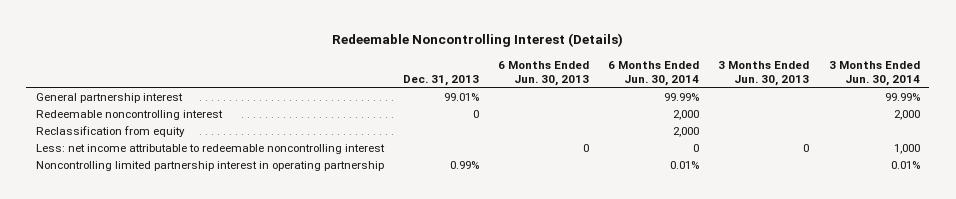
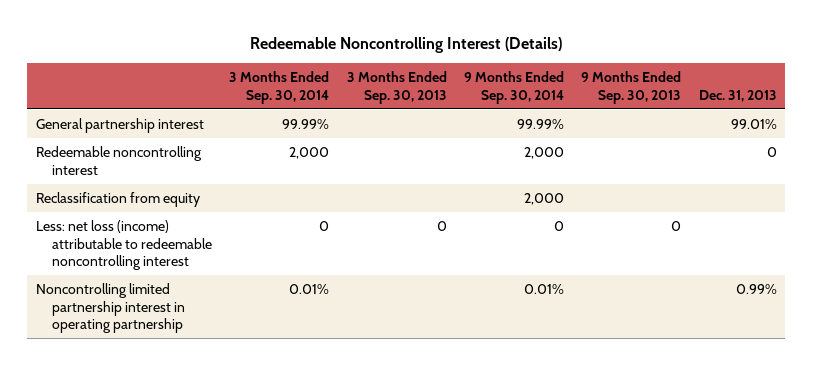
[498,60,590,86] 6 Months Ended Jun. 30, 2013 -> none
[608,60,700,86] 6 Months Ended Jun. 30, 2014 -> none
[718,60,810,86] 3 Months Ended Jun. 30, 2013 -> none
[828,60,920,86] 3 Months Ended Jun. 30, 2014 -> none
none -> [229,71,330,104] 3 Months Ended Sep. 30, 2014
none -> [346,71,447,104] 3 Months Ended Sep. 30, 2013
none -> [464,71,565,104] 9 Months Ended Sep. 30, 2014
none -> [581,71,682,104] 9 Months Ended Sep. 30, 2013
[35,143,385,154] Less: net income attributable to redeemable noncontrolling interest -> [36,219,212,271] Less: net loss (income) attributable to redeemable noncontrolling interest

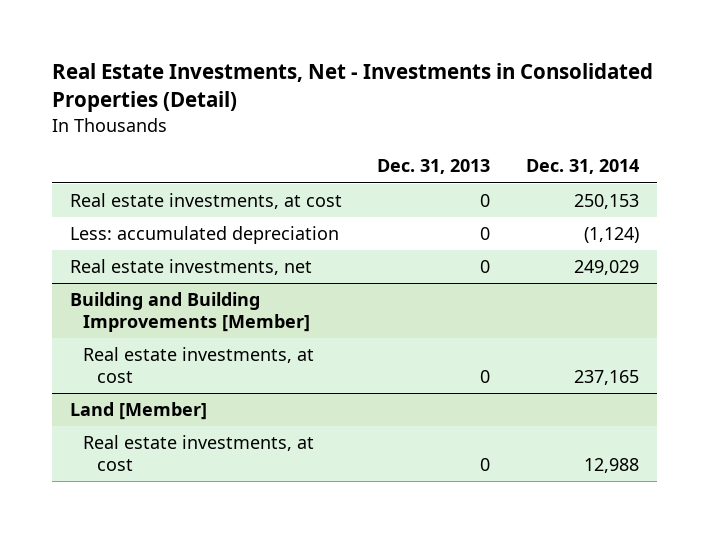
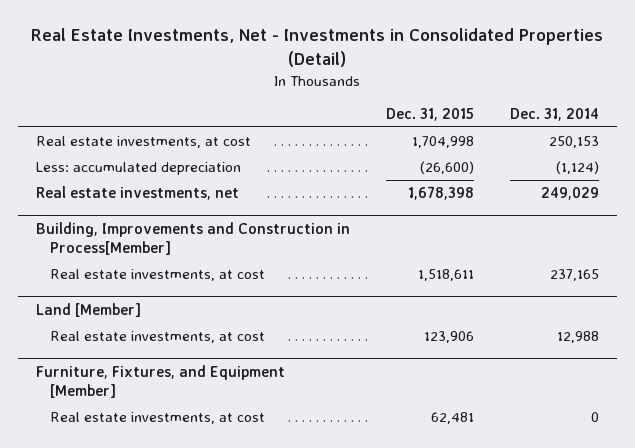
[377,159,491,175] Dec. 31, 2013 -> none
none -> [385,108,474,122] Dec. 31, 2015
[69,291,311,333] Building and Building Improvements [Member] -> [35,221,350,255] Building, Improvements and Construction in Process[Member]
none -> [35,364,285,398] Furniture, Fixtures, and Equipment [Member]
none -> [50,412,266,425] Real estate investments, at cost

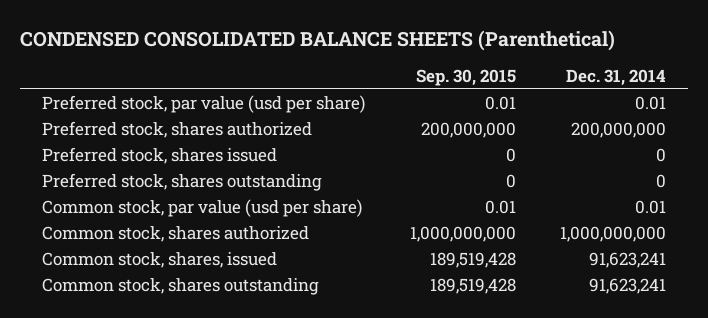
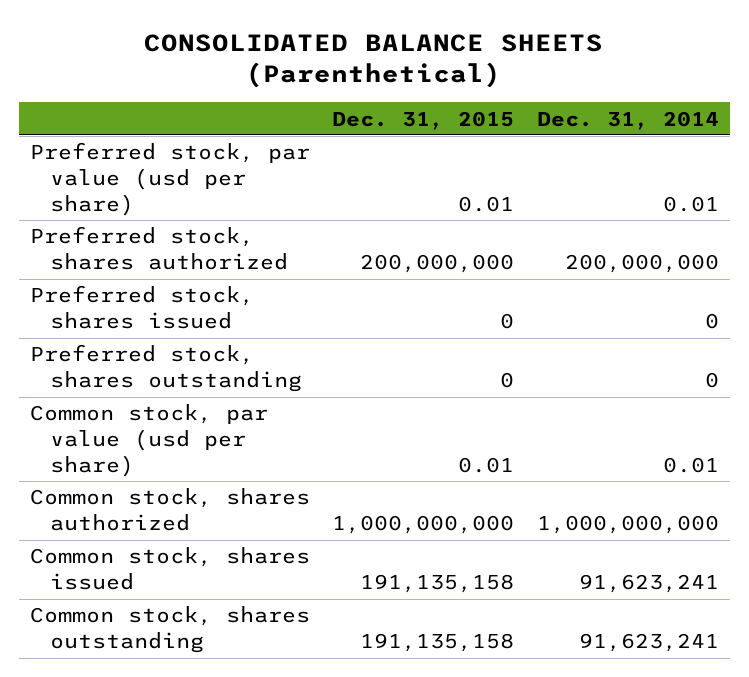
[20,30,616,52] CONDENSED CONSOLIDATED BALANCE SHEETS (Parenthetical) -> [144,33,604,88] CONSOLIDATED BALANCE SHEETS (Parenthetical)
[415,69,516,87] Sep. 30, 2015 -> none
none -> [332,110,515,130] Dec. 31, 2015
[42,251,278,268] Common stock, shares, issued -> [30,547,311,591] Common stock, shares issued

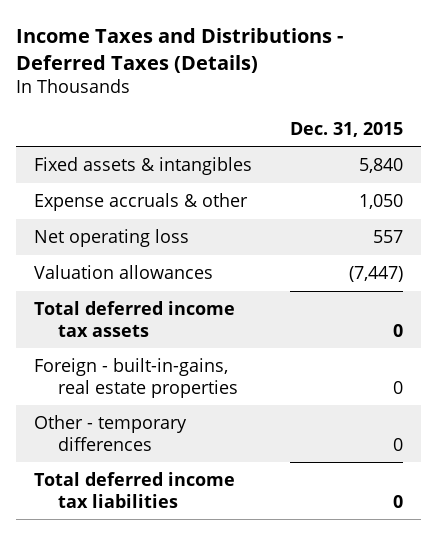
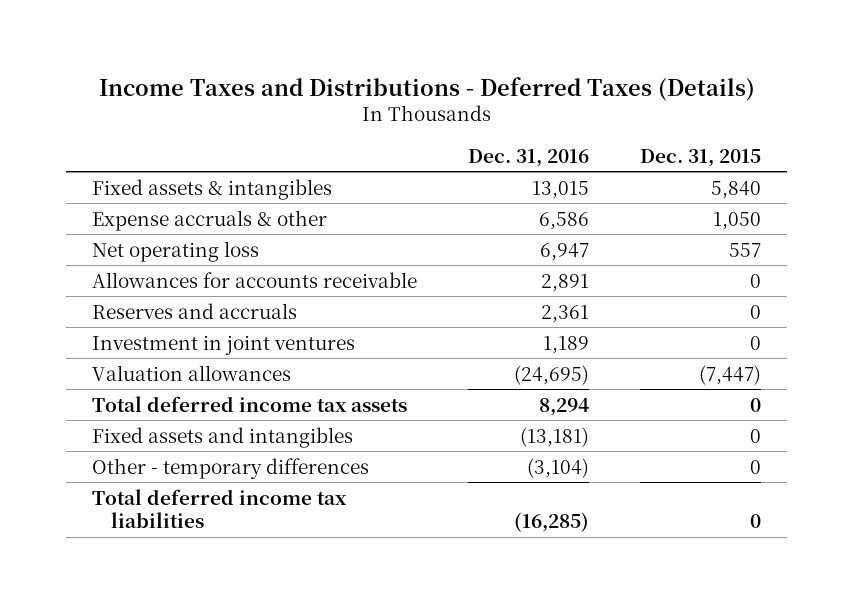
none -> [468,148,590,167] Dec. 31, 2016
none -> [91,271,417,288] Allowances for accounts receivable
none -> [91,302,297,319] Reserves and accruals
none -> [91,334,355,355] Investment in joint ventures
[34,357,238,398] Foreign - built-in-gains, real estate properties -> [91,426,353,448] Fixed assets and intangibles

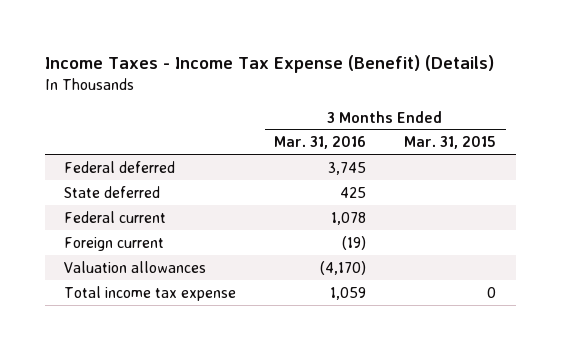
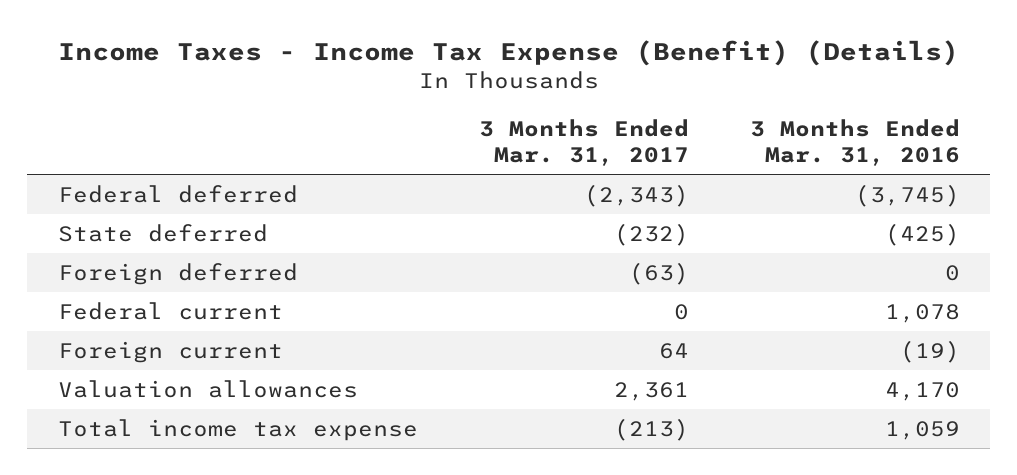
[404,136,497,150] Mar. 31, 2015 -> none
none -> [478,118,689,167] 3 Months Ended Mar. 31, 2017
[328,161,367,175] 3,745 -> [854,183,960,207] (3,745)
[340,186,367,198] 425 -> [884,222,960,246] (425)
none -> [57,262,298,285] Foreign deferred
[320,260,367,275] (4,170) -> [884,381,960,401] 4,170

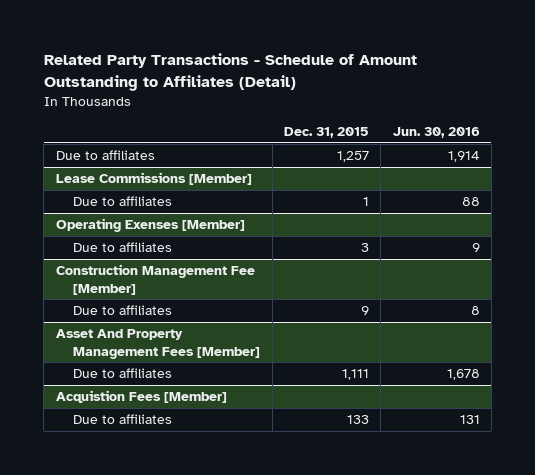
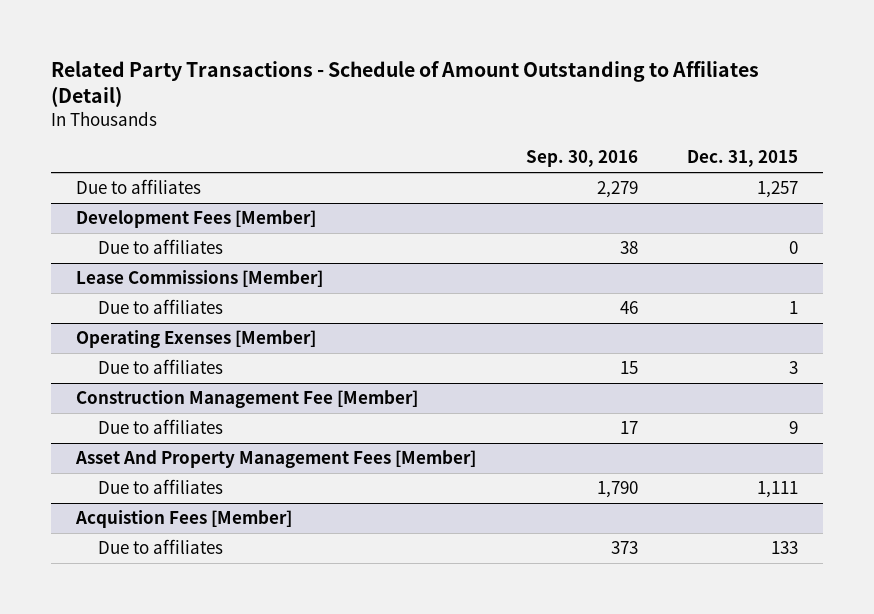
[392,126,480,138] Jun. 30, 2016 -> none
none -> [525,150,638,168] Sep. 30, 2016
none -> [75,209,316,228] Development Fees [Member]
none -> [98,238,224,254] Due to affiliates

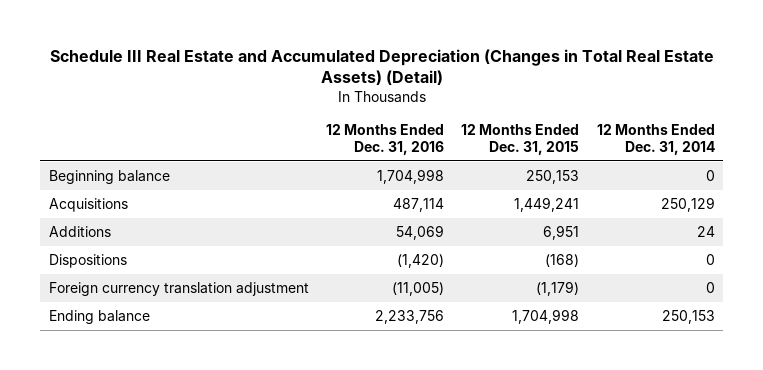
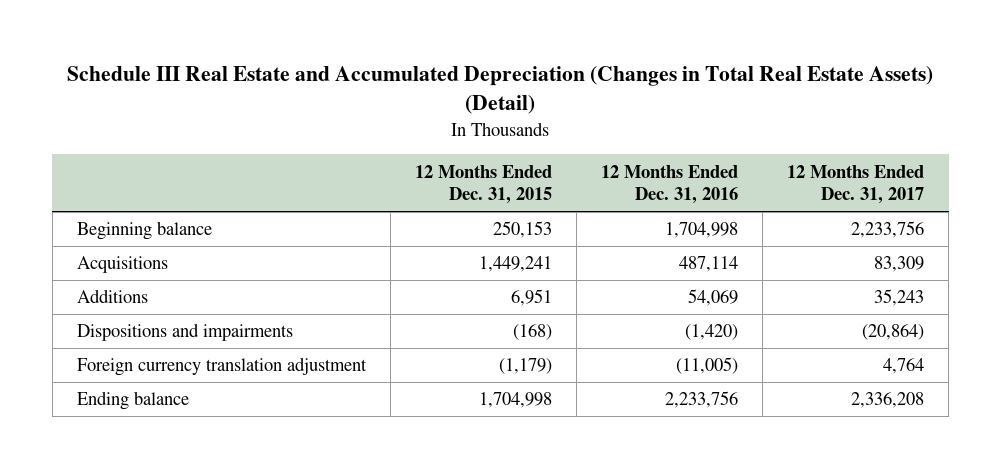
[596,124,715,156] 12 Months Ended Dec. 31, 2014 -> none
none -> [787,164,925,205] 12 Months Ended Dec. 31, 2017
[48,253,127,268] Dispositions -> [76,323,293,342] Dispositions and impairments

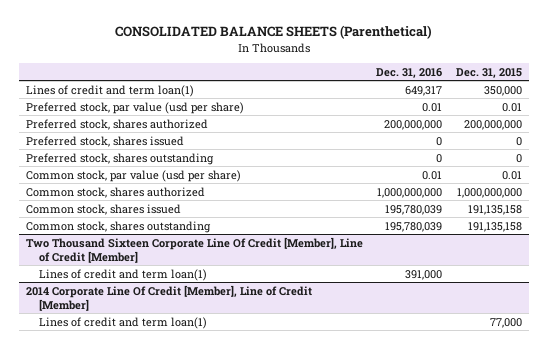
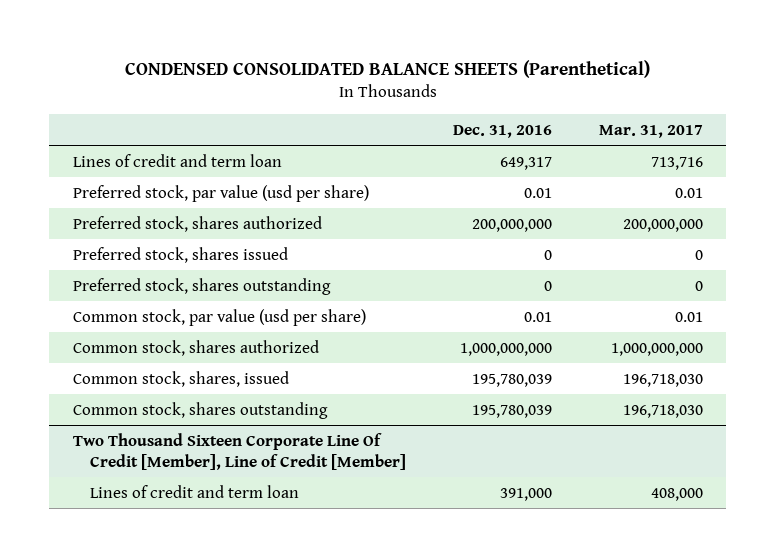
[114,25,432,40] CONSOLIDATED BALANCE SHEETS (Parenthetical) -> [124,59,650,78] CONDENSED CONSOLIDATED BALANCE SHEETS (Parenthetical)
[456,67,523,78] Dec. 31, 2015 -> none
none -> [598,124,703,138] Mar. 31, 2017
[25,84,194,97] Lines of credit and term loan(1) -> [72,153,282,167] Lines of credit and term loan
[25,203,181,215] Common stock, shares issued -> [72,370,289,387] Common stock, shares, issued
[25,284,312,311] 2014 Corporate Line Of Credit [Member], Line of Credit [Member] -> none
[39,316,208,329] Lines of credit and term loan(1) -> none
[39,268,208,281] Lines of credit and term loan(1) -> [89,484,299,498] Lines of credit and term loan

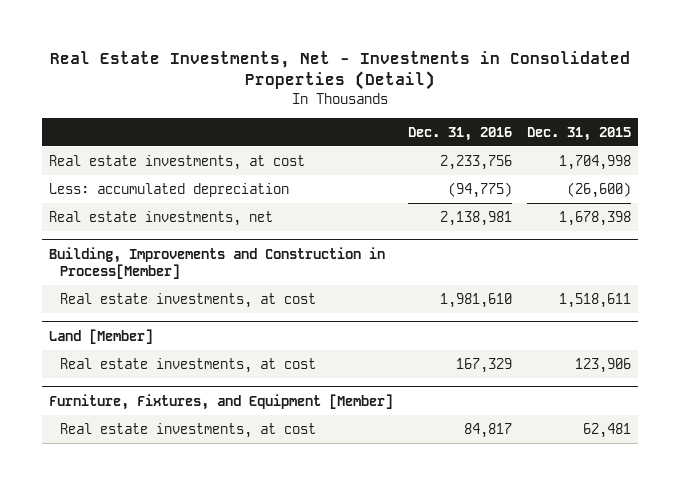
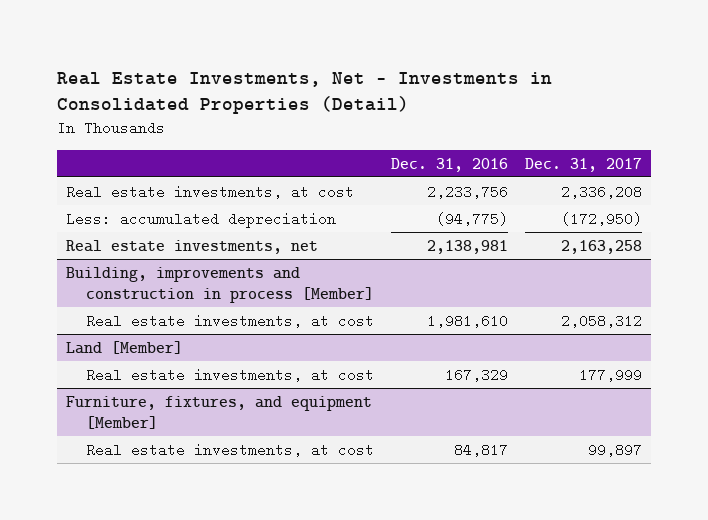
[526,126,631,141] Dec. 31, 2015 -> none
none -> [525,157,643,172] Dec. 31, 2017
[49,246,386,279] Building, Improvements and Construction in Process[Member] -> [65,266,374,304] Building, improvements and construction in process [Member]
[49,393,394,410] Furniture, Fixtures, and Equipment [Member] -> [65,395,372,430] Furniture, fixtures, and equipment [Member]

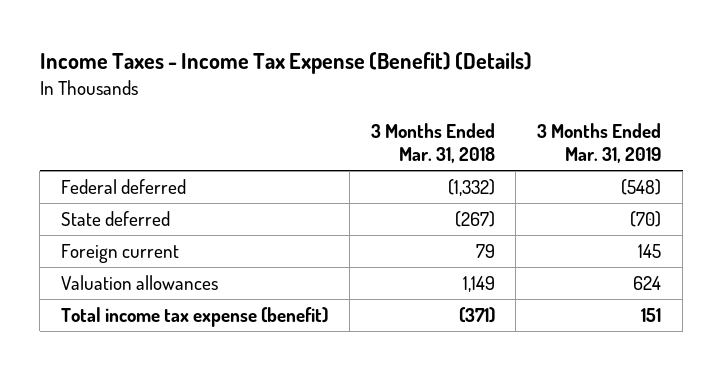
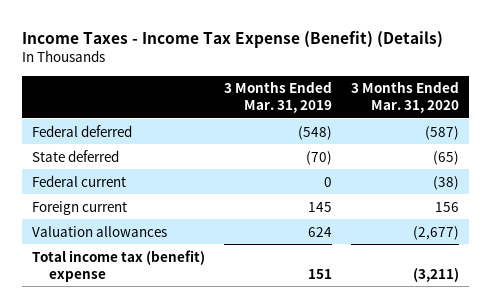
[370,122,495,164] 3 Months Ended Mar. 31, 2018 -> none
none -> [351,81,460,114] 3 Months Ended Mar. 31, 2020
none -> [32,174,127,187] Federal current
[60,307,328,328] Total income tax expense (benefit) -> [32,249,206,282] Total income tax (benefit) expense

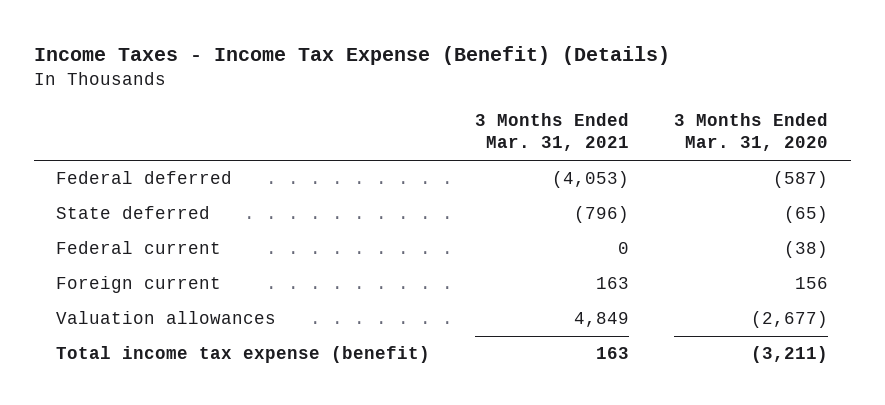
[224,81,333,114] 3 Months Ended Mar. 31, 2019 -> none
none -> [475,112,630,152] 3 Months Ended Mar. 31, 2021
[32,249,206,282] Total income tax (benefit) expense -> [56,346,431,364] Total income tax expense (benefit)

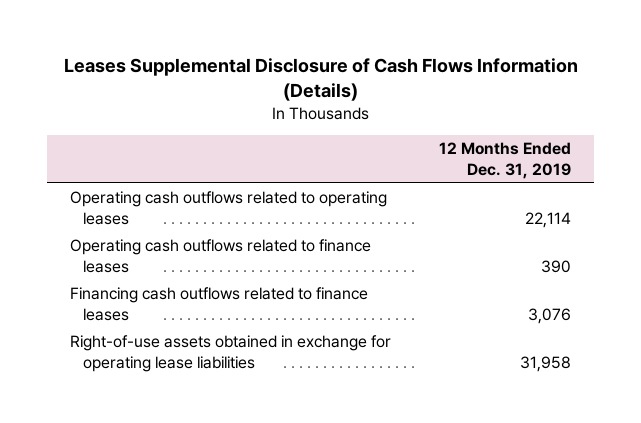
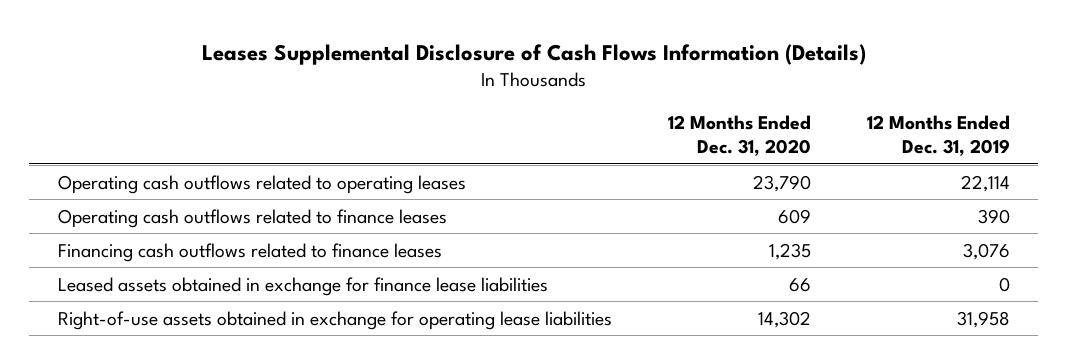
none -> [667,115,811,156] 12 Months Ended Dec. 31, 2020
none -> [57,276,548,296] Leased assets obtained in exchange for finance lease liabilities

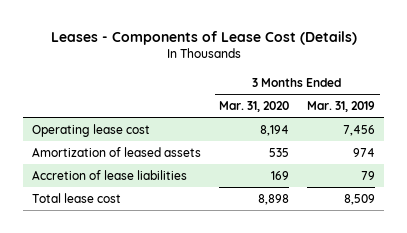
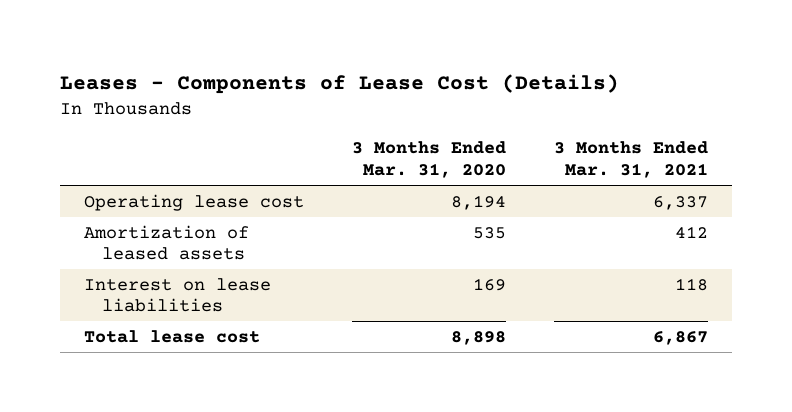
[307,101,376,113] Mar. 31, 2019 -> none
none -> [554,141,709,178] 3 Months Ended Mar. 31, 2021
[31,170,187,181] Accretion of lease liabilities -> [84,277,272,313] Interest on lease liabilities

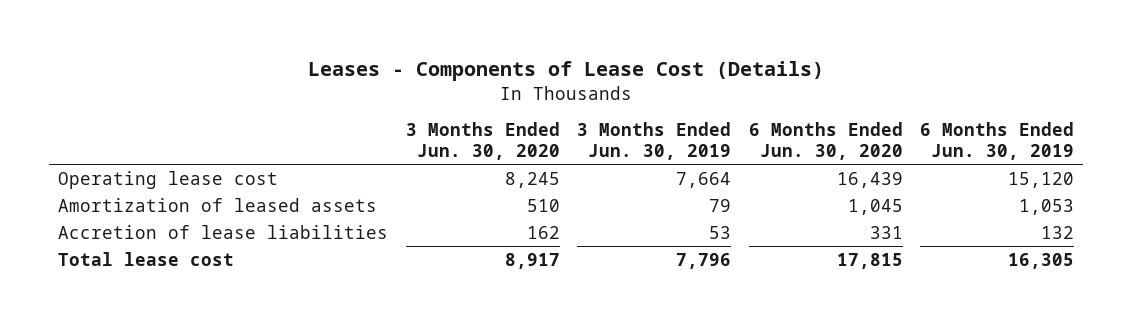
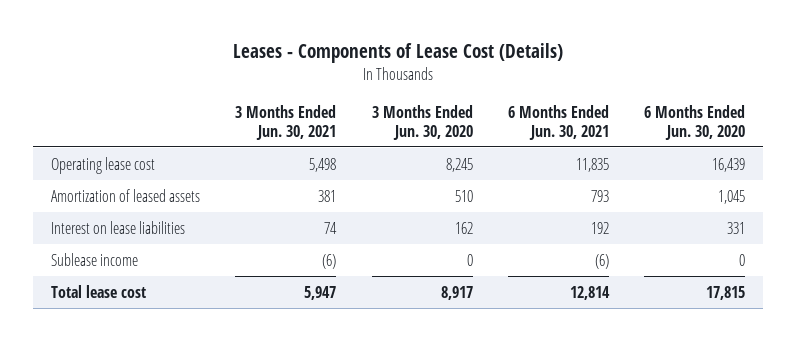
[577,122,732,161] 3 Months Ended Jun. 30, 2019 -> none
[920,122,1075,161] 6 Months Ended Jun. 30, 2019 -> none
none -> [235,105,337,140] 3 Months Ended Jun. 30, 2021
none -> [508,105,610,140] 6 Months Ended Jun. 30, 2021
[58,224,389,239] Accretion of lease liabilities -> [51,220,186,234] Interest on lease liabilities
none -> [51,252,139,266] Sublease income

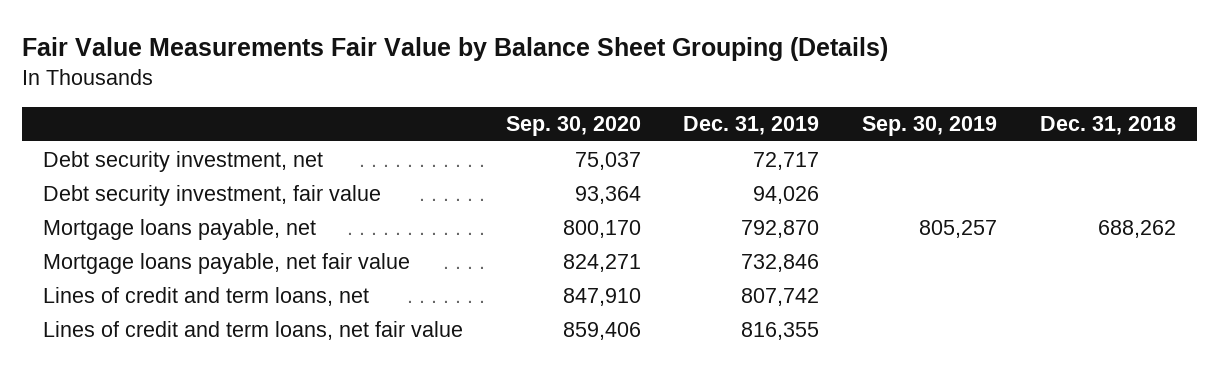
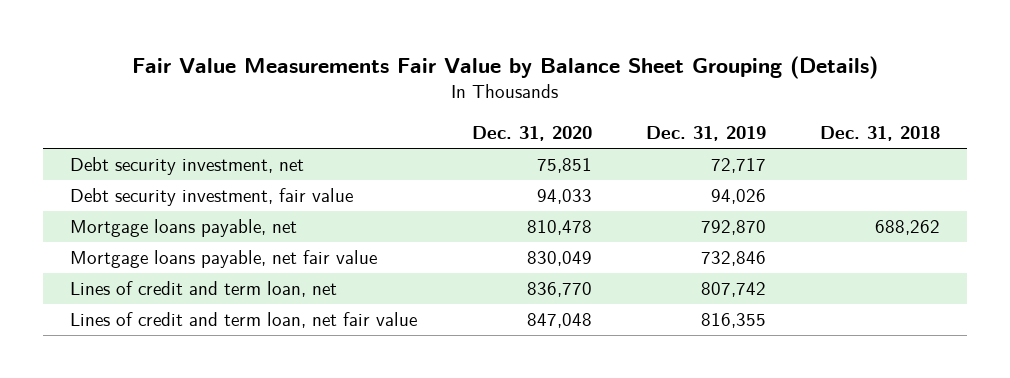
[505,116,641,137] Sep. 30, 2020 -> none
[861,116,997,137] Sep. 30, 2019 -> none
none -> [471,126,592,142] Dec. 31, 2020
[43,286,370,306] Lines of credit and term loans, net -> [70,281,338,298] Lines of credit and term loan, net
[43,320,464,340] Lines of credit and term loans, net fair value -> [70,312,418,329] Lines of credit and term loan, net fair value

